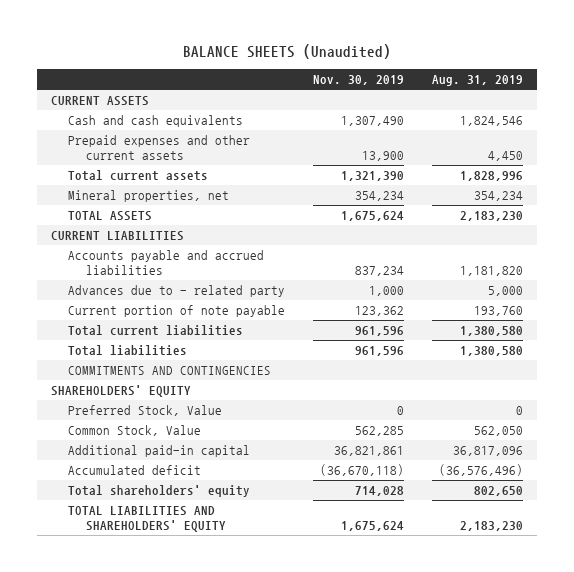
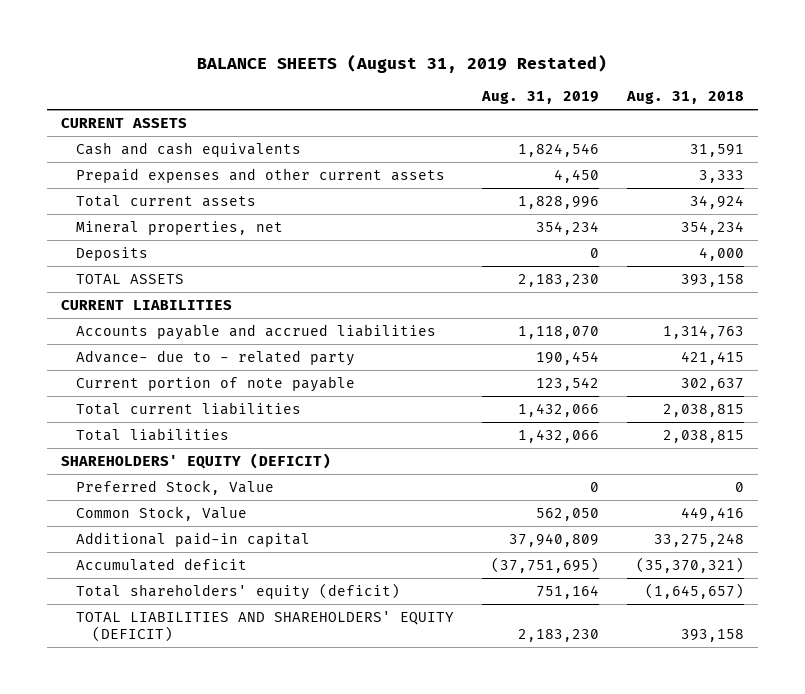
[183,44,392,60] BALANCE SHEETS (Unaudited) -> [197,53,608,73] BALANCE SHEETS (August 31, 2019 Restated)
[313,75,405,86] Nov. 30, 2019 -> none
none -> [625,91,744,105] Aug. 31, 2018
none -> [76,247,149,262] Deposits
[68,366,272,376] COMMITMENTS AND CONTINGENCIES -> none
[460,266,524,277] 1,181,820 -> [518,326,600,340] 1,118,070
[68,285,286,298] Advances due to - related party -> [76,350,356,367] Advance- due to - related party
[488,286,524,297] 5,000 -> [536,351,600,366] 190,454
[474,306,524,317] 193,760 -> [536,377,600,392] 123,542
[460,326,524,337] 1,380,580 -> [518,403,600,418] 1,432,066
[460,346,524,357] 1,380,580 -> [518,429,600,444] 1,432,066
[51,385,192,398] SHAREHOLDERS' EQUITY -> [60,453,331,470] SHAREHOLDERS' EQUITY (DEFICIT)
[453,446,524,457] 36,817,096 -> [509,533,600,548] 37,940,809
[439,464,524,477] (36,576,496) -> [491,557,600,574] (37,751,695)
[68,485,251,498] Total shareholders' equity -> [76,583,401,601] Total shareholders' equity (deficit)
[474,486,524,497] 802,650 -> [536,585,600,600] 751,164
[68,506,226,533] TOTAL LIABILITIES AND SHAREHOLDERS' EQUITY -> [76,611,455,643] TOTAL LIABILITIES AND SHAREHOLDERS' EQUITY (DEFICIT)

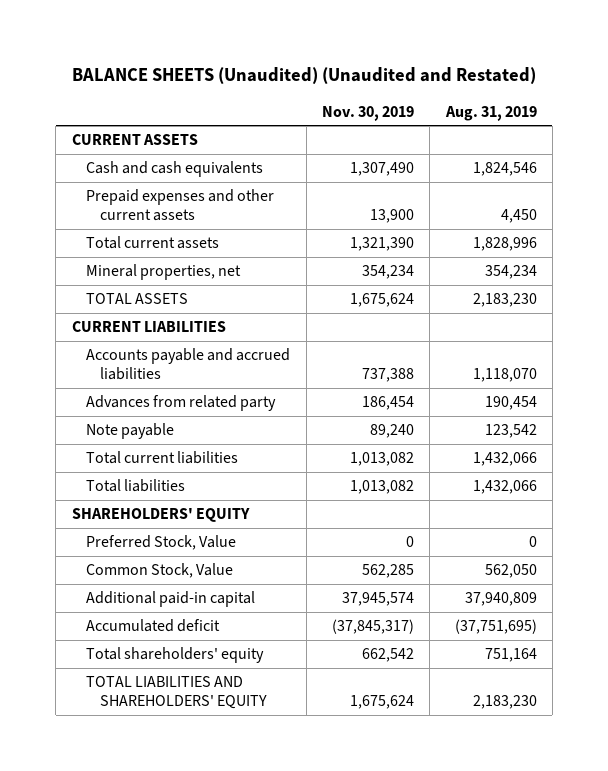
[197,53,608,73] BALANCE SHEETS (August 31, 2019 Restated) -> [72,67,537,85] BALANCE SHEETS (Unaudited) (Unaudited and Restated)
[625,91,744,105] Aug. 31, 2018 -> none
none -> [321,105,414,121] Nov. 30, 2019
[76,247,149,262] Deposits -> none
[76,350,356,367] Advance- due to - related party -> [86,395,277,412] Advances from related party
[76,376,356,393] Current portion of note payable -> [86,423,175,440] Note payable
[60,453,331,470] SHAREHOLDERS' EQUITY (DEFICIT) -> [71,508,250,523] SHAREHOLDERS' EQUITY
[76,583,401,601] Total shareholders' equity (deficit) -> [86,647,265,664] Total shareholders' equity
[76,611,455,643] TOTAL LIABILITIES AND SHAREHOLDERS' EQUITY (DEFICIT) -> [86,676,268,710] TOTAL LIABILITIES AND SHAREHOLDERS' EQUITY

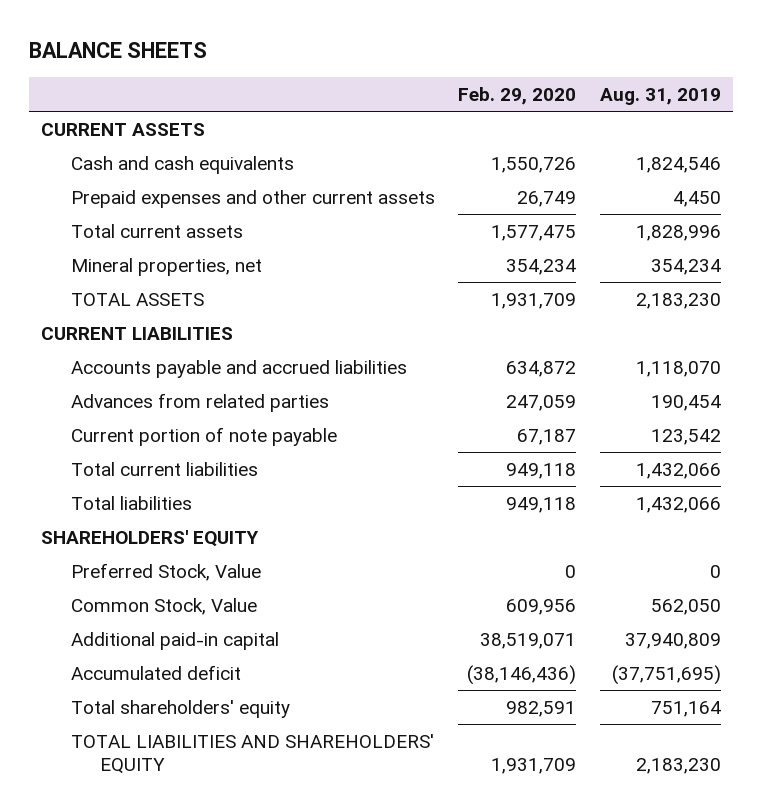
[72,67,537,85] BALANCE SHEETS (Unaudited) (Unaudited and Restated) -> [29,42,208,59] BALANCE SHEETS
[321,105,414,121] Nov. 30, 2019 -> none
none -> [458,86,577,105] Feb. 29, 2020
[86,395,277,412] Advances from related party -> [70,392,329,412] Advances from related parties
[86,423,175,440] Note payable -> [70,426,337,446] Current portion of note payable

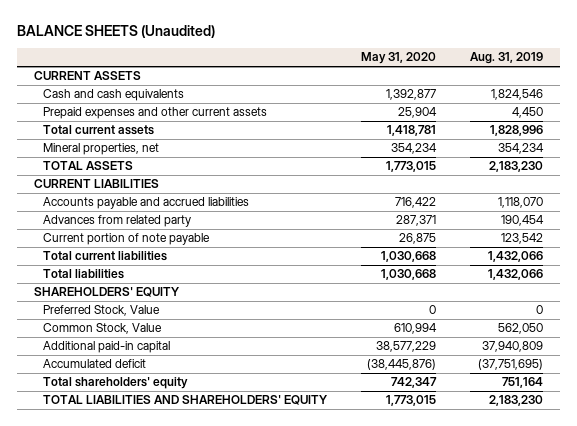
[29,42,208,59] BALANCE SHEETS -> [17,24,216,38] BALANCE SHEETS (Unaudited)
[458,86,577,105] Feb. 29, 2020 -> none
none -> [360,52,436,65] May 31, 2020
[70,392,329,412] Advances from related parties -> [43,215,192,228] Advances from related party

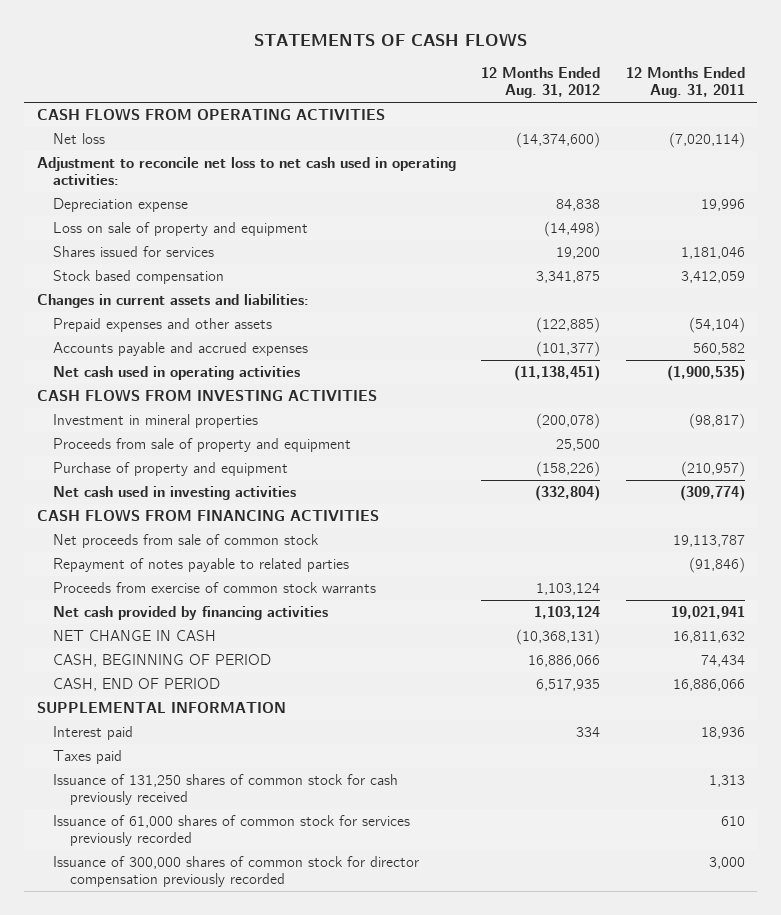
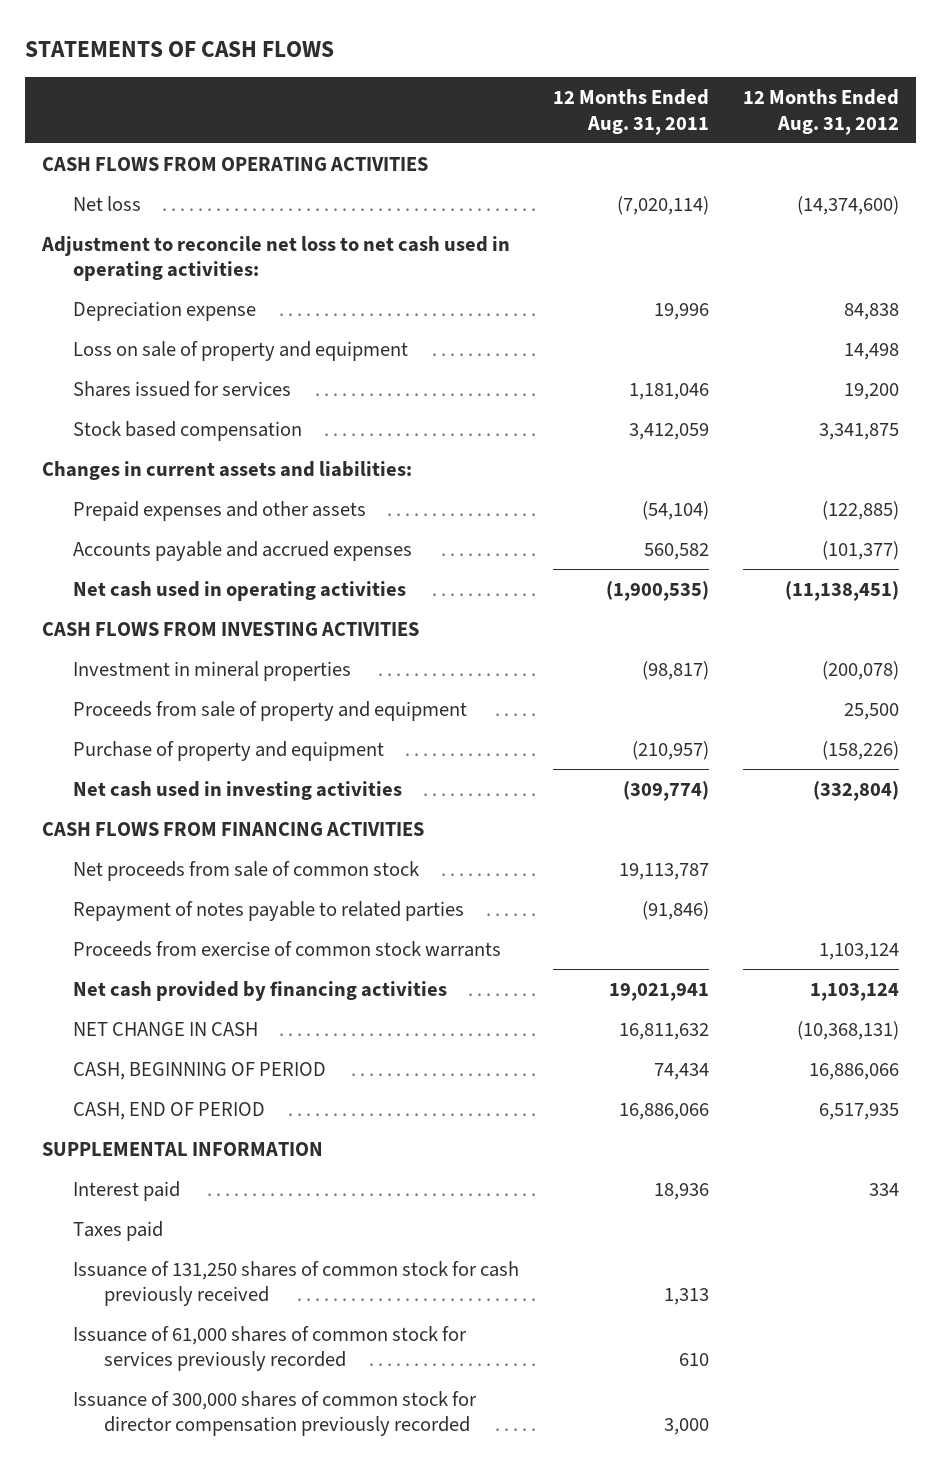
[544,221,601,238] (14,498) -> [843,342,899,360] 14,498

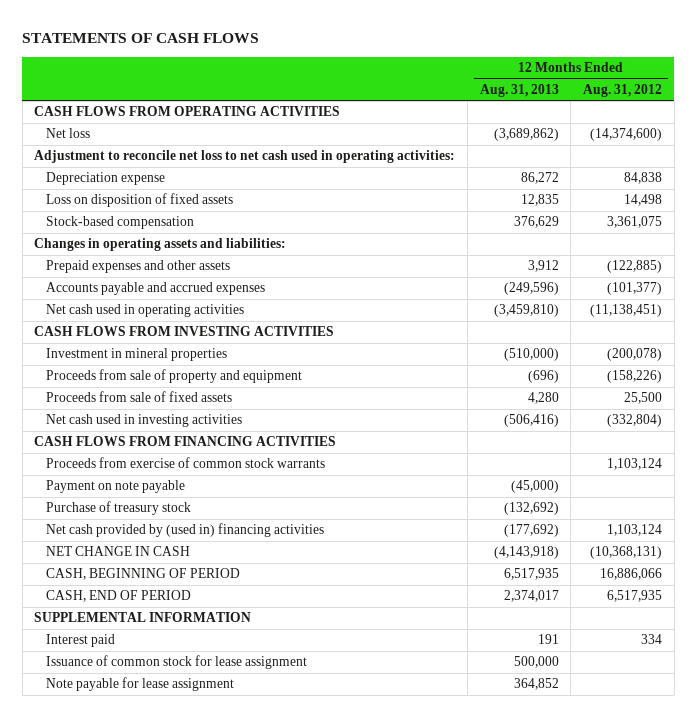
[552,89,709,135] 12 Months Ended Aug. 31, 2011 -> none
none -> [479,83,559,97] Aug. 31, 2013
[73,380,292,397] Shares issued for services -> none
[73,340,409,361] Loss on sale of property and equipment -> [45,193,233,208] Loss on disposition of fixed assets
[73,420,303,441] Stock based compensation -> [45,216,194,230] Stock-based compensation
[818,422,899,440] 3,341,875 -> [607,216,663,229] 3,361,075
[42,460,413,480] Changes in current assets and liabilities: -> [34,238,287,252] Changes in operating assets and liabilities:
[73,740,385,761] Purchase of property and equipment -> none
[843,702,899,720] 25,500 -> [607,370,663,384] (158,226)
none -> [45,391,232,403] Proceeds from sale of fixed assets
[73,860,420,881] Net proceeds from sale of common stock -> none
[73,900,465,921] Repayment of notes payable to related parties -> none
none -> [45,480,185,494] Payment on note payable
none -> [45,501,191,516] Purchase of treasury stock
[73,980,448,1001] Net cash provided by financing activities -> [45,523,324,538] Net cash provided by (used in) financing activities
[73,1220,164,1241] Taxes paid -> none
[73,1325,468,1372] Issuance of 61,000 shares of common stock for services previously recorded -> none
[73,1390,478,1437] Issuance of 300,000 shares of common stock for director compensation previously recorded -> none
[73,1260,520,1307] Issuance of 131,250 shares of common stock for cash previously received -> [45,655,307,670] Issuance of common stock for lease assignment
none -> [45,677,234,692] Note payable for lease assignment

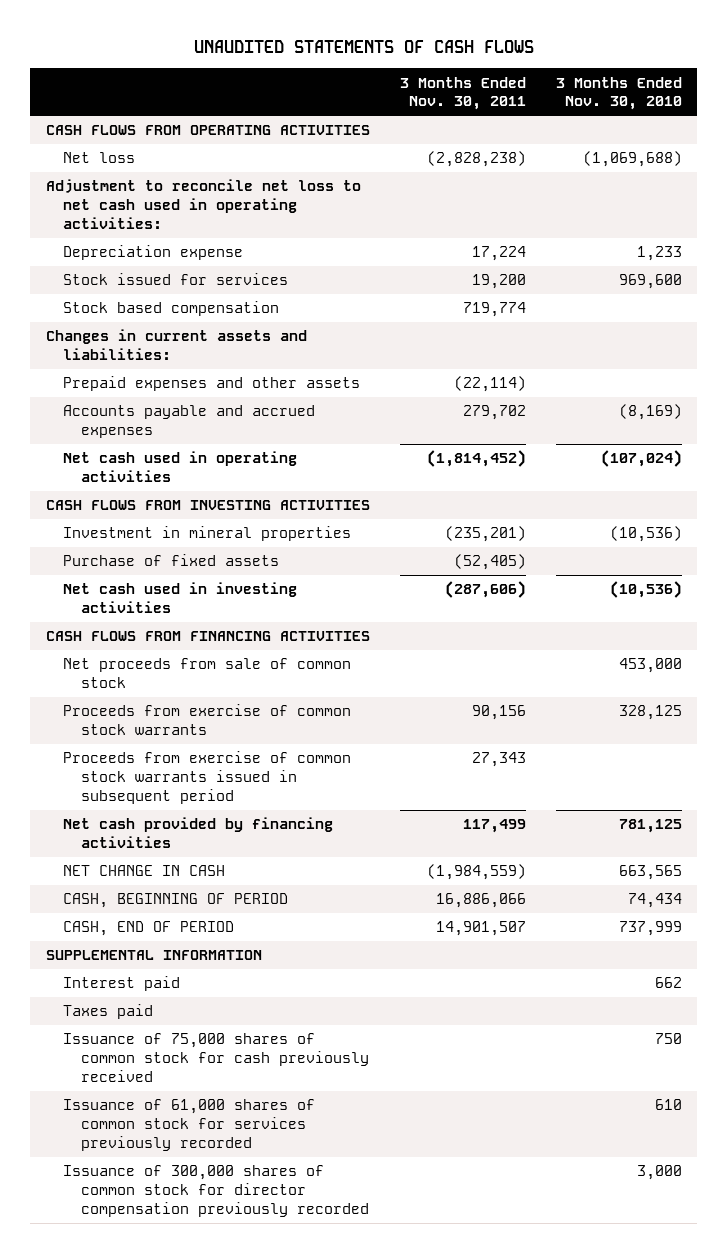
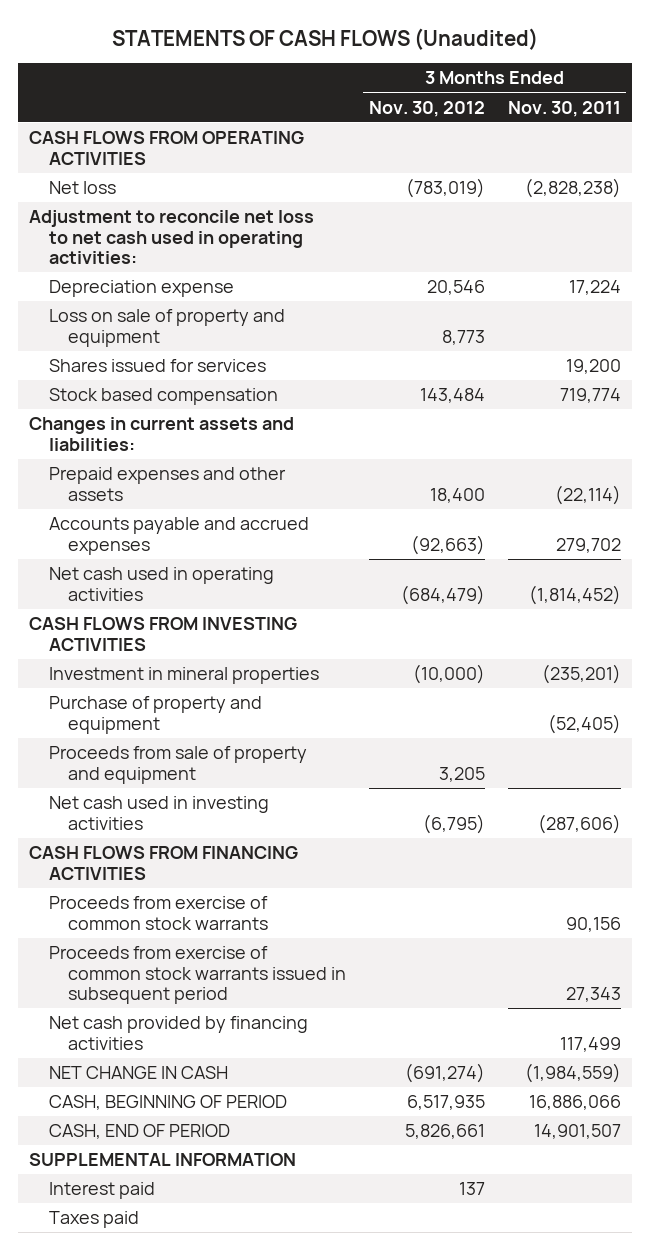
[193,40,534,54] UNAUDITED STATEMENTS OF CASH FLOWS -> [112,27,539,50] STATEMENTS OF CASH FLOWS (Unaudited)
[556,76,683,111] 3 Months Ended Nov. 30, 2010 -> none
none -> [368,100,485,117] Nov. 30, 2012
none -> [48,309,285,347] Loss on sale of property and equipment
[63,273,289,286] Stock issued for services -> [48,359,266,373] Shares issued for services
[63,554,280,567] Purchase of fixed assets -> [48,696,262,734] Purchase of property and equipment
none -> [48,746,307,784] Proceeds from sale of property and equipment
[63,658,352,689] Net proceeds from sale of common stock -> none
[63,1033,370,1082] Issuance of 75,000 shares of common stock for cash previously received -> none
[63,1099,316,1151] Issuance of 61,000 shares of common stock for services previously recorded -> none
[63,1165,370,1217] Issuance of 300,000 shares of common stock for director compensation previously recorded -> none

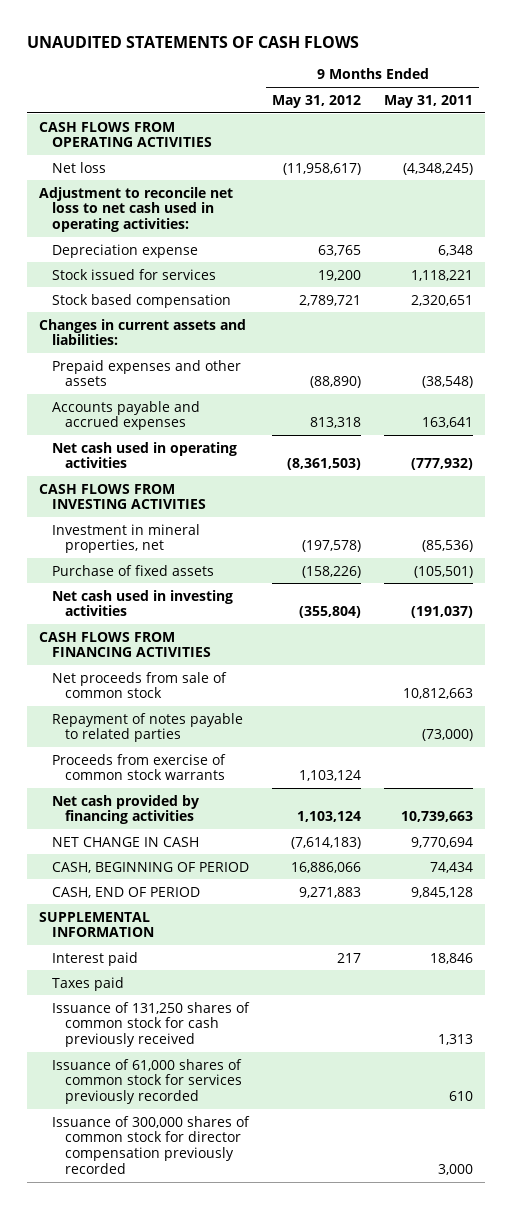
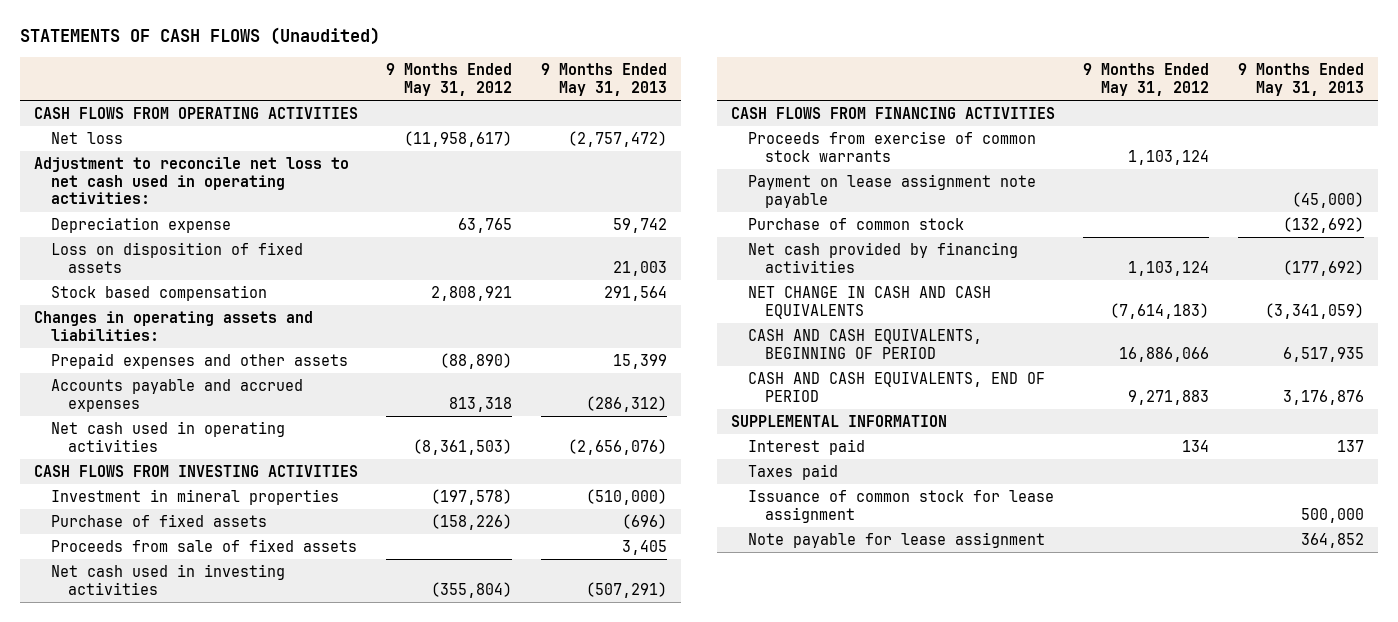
[27,36,360,49] UNAUDITED STATEMENTS OF CASH FLOWS -> [19,27,380,46] STATEMENTS OF CASH FLOWS (Unaudited)
[384,94,474,108] May 31, 2011 -> none
none -> [540,63,667,96] 9 Months Ended May 31, 2013
[51,268,216,280] Stock issued for services -> none
none -> [51,242,304,273] Loss on disposition of fixed assets
[299,294,362,306] 2,789,721 -> [431,286,513,302] 2,808,921
[38,318,246,346] Changes in current assets and liabilities: -> [34,311,314,341] Changes in operating assets and liabilities:
[51,523,200,554] Investment in mineral properties, net -> [51,489,340,506] Investment in mineral properties
none -> [51,539,358,553] Proceeds from sale of fixed assets
[51,671,227,699] Net proceeds from sale of common stock -> none
[51,712,243,743] Repayment of notes payable to related parties -> none
none -> [748,174,1037,208] Payment on lease assignment note payable
none -> [748,218,965,231] Purchase of common stock
[51,836,199,847] NET CHANGE IN CASH -> [748,286,992,319] NET CHANGE IN CASH AND CASH EQUIVALENTS
[51,861,249,873] CASH, BEGINNING OF PERIOD -> [748,329,983,359] CASH AND CASH EQUIVALENTS, BEGINNING OF PERIOD
[51,886,200,898] CASH, END OF PERIOD -> [748,372,1046,402] CASH AND CASH EQUIVALENTS, END OF PERIOD
[337,952,362,963] 217 -> [1182,440,1210,453] 134
[51,1058,243,1104] Issuance of 61,000 shares of common stock for services previously recorded -> none
[51,1115,250,1174] Issuance of 300,000 shares of common stock for director compensation previously recorded -> none
[51,1001,250,1047] Issuance of 131,250 shares of common stock for cash previously received -> [748,490,1055,523] Issuance of common stock for lease assignment
none -> [748,532,1046,549] Note payable for lease assignment

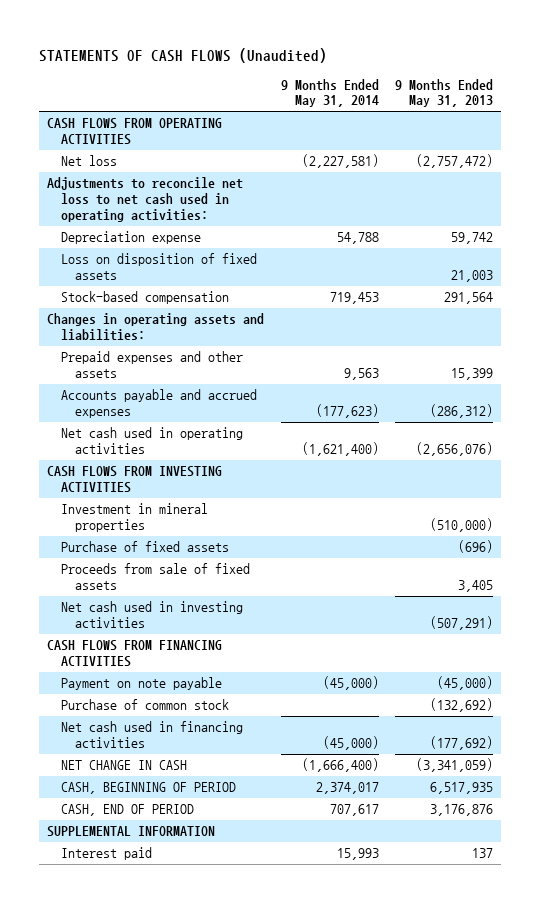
[386,63,513,96] 9 Months Ended May 31, 2012 -> none
none -> [280,78,379,108] 9 Months Ended May 31, 2014
[34,157,350,205] Adjustment to reconcile net loss to net cash used in operating activities: -> [47,177,244,223] Adjustments to reconcile net loss to net cash used in operating activities:
[51,285,268,302] Stock based compensation -> [60,291,229,305] Stock-based compensation
[748,131,1037,162] Proceeds from exercise of common stock warrants -> none
[748,174,1037,208] Payment on lease assignment note payable -> [60,677,222,691] Payment on note payable
[748,242,1019,273] Net cash provided by financing activities -> [60,721,243,749] Net cash used in financing activities
[748,286,992,319] NET CHANGE IN CASH AND CASH EQUIVALENTS -> [60,760,187,771] NET CHANGE IN CASH
[748,329,983,359] CASH AND CASH EQUIVALENTS, BEGINNING OF PERIOD -> [60,782,236,795] CASH, BEGINNING OF PERIOD
[748,372,1046,402] CASH AND CASH EQUIVALENTS, END OF PERIOD -> [60,804,194,817] CASH, END OF PERIOD
[748,464,839,481] Taxes paid -> none
[748,490,1055,523] Issuance of common stock for lease assignment -> none
[748,532,1046,549] Note payable for lease assignment -> none

